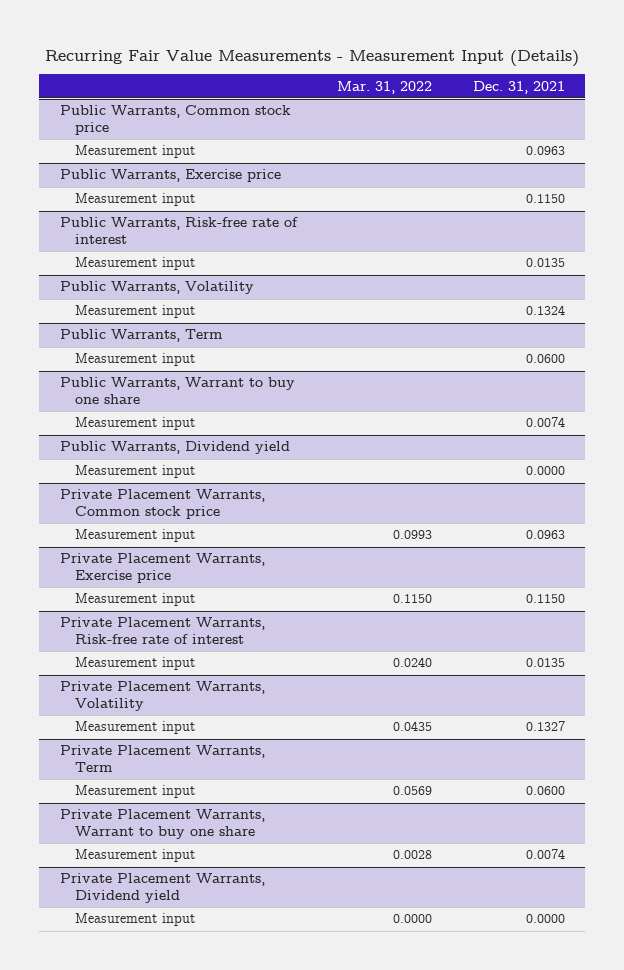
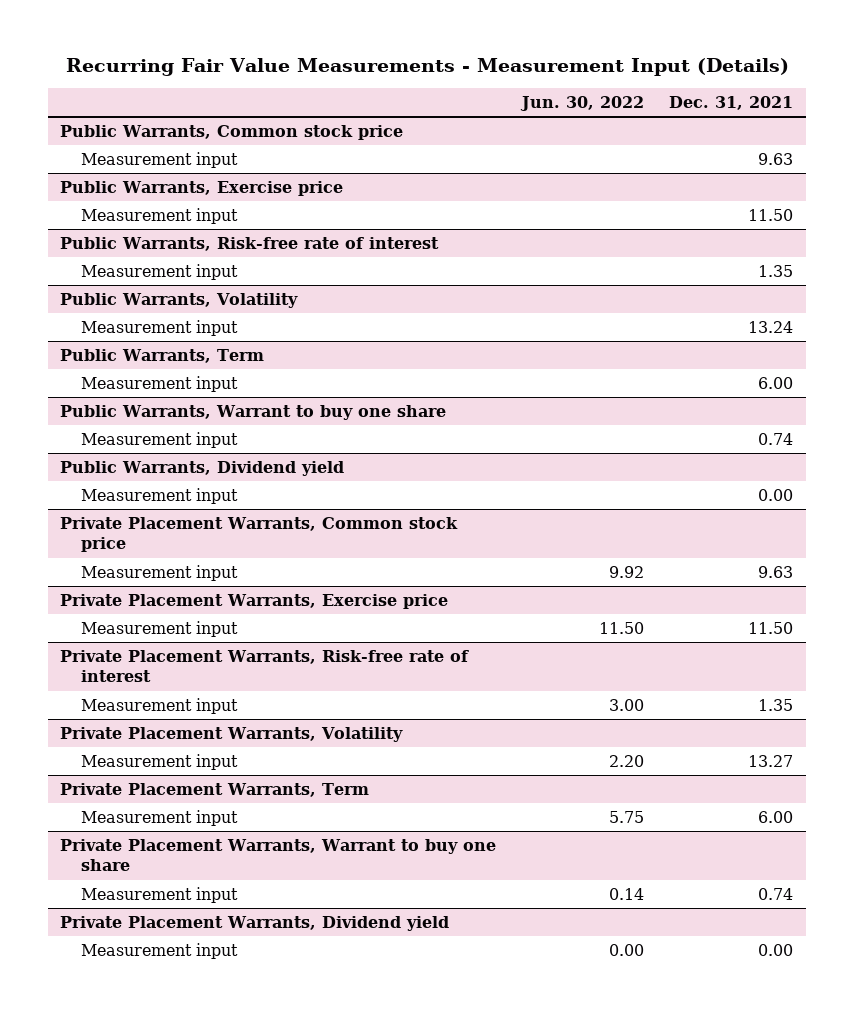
[337,80,433,94] Mar. 31, 2022 -> none
none -> [519,96,644,112] Jun. 30, 2022
[525,146,565,156] 0.0963 -> [757,152,793,165] 9.63
[525,194,565,204] 0.1150 -> [747,208,793,221] 11.50
[525,258,565,268] 0.0135 -> [757,264,793,277] 1.35
[525,305,565,316] 0.1324 -> [747,320,793,333] 13.24
[525,354,565,364] 0.0600 -> [757,376,793,389] 6.00
[525,417,565,428] 0.0074 -> [757,432,793,445] 0.74
[525,466,565,476] 0.0000 -> [757,488,793,501] 0.00
[525,530,565,540] 0.0963 -> [757,565,793,578] 9.63
[525,594,565,604] 0.1150 -> [747,621,793,634] 11.50
[525,658,565,668] 0.0135 -> [757,698,793,711] 1.35
[525,721,565,732] 0.1327 -> [747,754,793,767] 13.27
[525,786,565,796] 0.0600 -> [757,810,793,823] 6.00
[525,849,565,860] 0.0074 -> [757,887,793,900] 0.74
[525,914,565,924] 0.0000 -> [757,943,793,956] 0.00

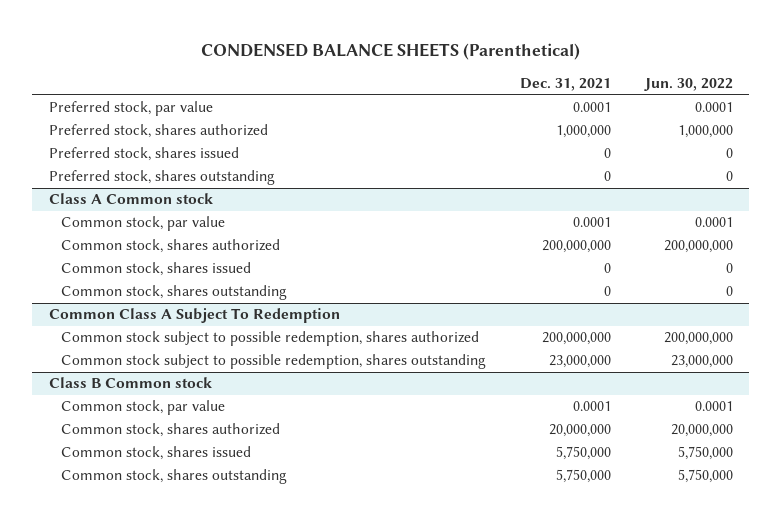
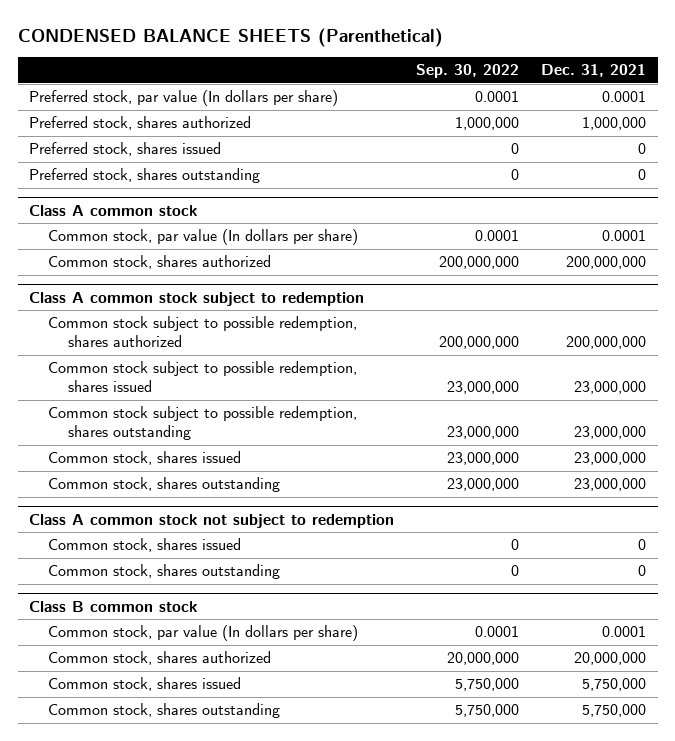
[643,78,733,92] Jun. 30, 2022 -> none
none -> [416,64,520,79] Sep. 30, 2022
[49,101,214,117] Preferred stock, par value -> [28,90,338,107] Preferred stock, par value (In dollars per share)
[49,193,214,205] Class A Common stock -> [28,204,197,216] Class A common stock
[61,216,226,232] Common stock, par value -> [48,229,359,246] Common stock, par value (In dollars per share)
[61,262,252,277] Common stock, shares issued -> none
[61,285,288,301] Common stock, shares outstanding -> none
[49,308,341,324] Common Class A Subject To Redemption -> [28,291,364,306] Class A common stock subject to redemption
none -> [48,361,358,393] Common stock subject to possible redemption, shares issued
none -> [48,451,242,466] Common stock, shares issued
none -> [48,477,281,493] Common stock, shares outstanding
none -> [28,513,394,528] Class A common stock not subject to redemption
none -> [48,538,242,553] Common stock, shares issued
none -> [48,564,281,580] Common stock, shares outstanding
[49,377,213,389] Class B Common stock -> [28,600,197,612] Class B common stock
[61,400,226,416] Common stock, par value -> [48,625,359,642] Common stock, par value (In dollars per share)

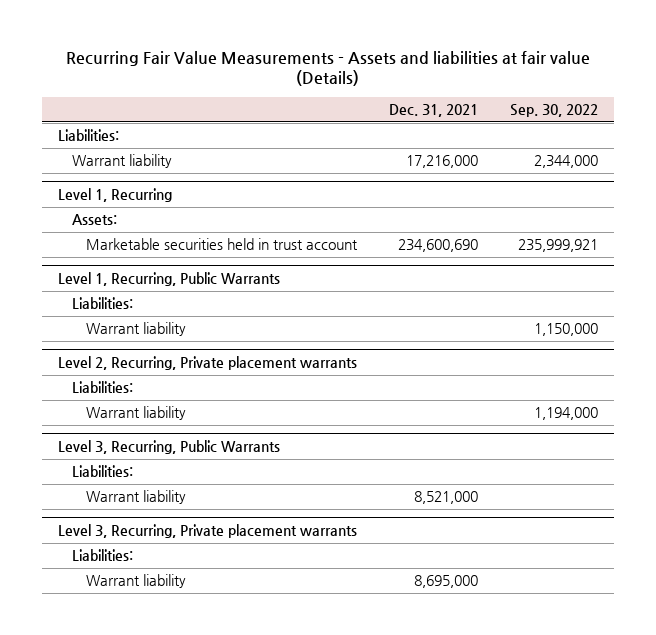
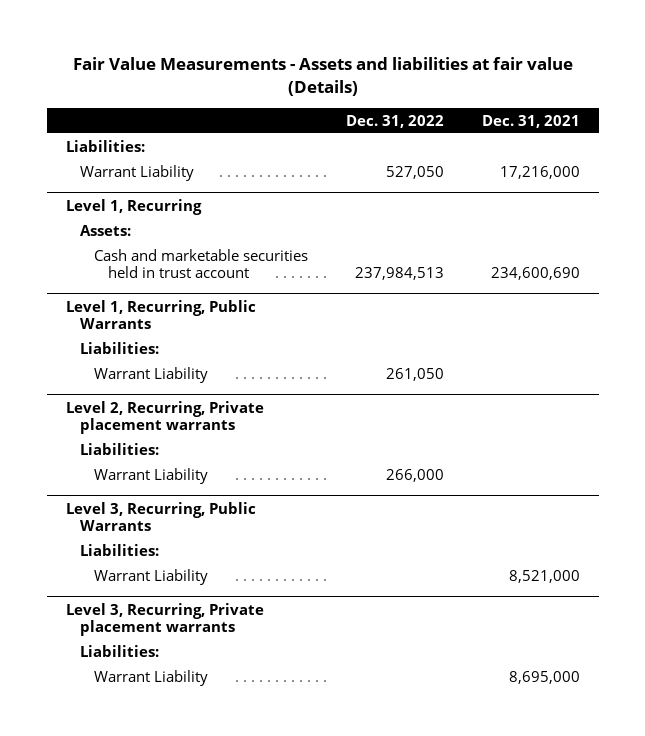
[65,50,590,87] Recurring Fair Value Measurements - Assets and liabilities at fair value (Details) -> [72,56,573,97] Fair Value Measurements - Assets and liabilities at fair value (Details)
[509,103,598,117] Sep. 30, 2022 -> none
none -> [345,114,444,128] Dec. 31, 2022
[72,154,173,169] Warrant liability -> [80,164,195,181] Warrant Liability
[86,238,359,251] Marketable securities held in trust account -> [94,248,309,279] Cash and marketable securities held in trust account
[86,322,187,337] Warrant liability -> [94,366,209,383] Warrant Liability
[86,406,187,421] Warrant liability -> [94,467,209,484] Warrant Liability
[86,490,187,505] Warrant liability -> [94,568,209,585] Warrant Liability
[86,574,187,589] Warrant liability -> [94,669,209,686] Warrant Liability

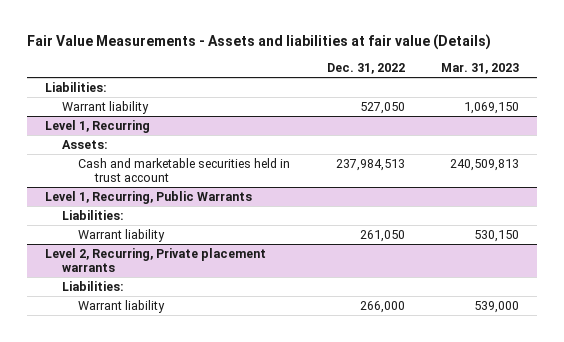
[481,114,580,128] Dec. 31, 2021 -> none
none -> [441,63,520,75] Mar. 31, 2023
[80,164,195,181] Warrant Liability -> [61,100,149,114] Warrant liability
[94,366,209,383] Warrant Liability -> [78,228,166,242] Warrant liability
[65,501,256,532] Level 3, Recurring, Public Warrants -> none
[80,543,160,556] Liabilities: -> none
[94,568,209,585] Warrant Liability -> none
[65,602,264,637] Level 3, Recurring, Private placement warrants -> none
[80,644,160,657] Liabilities: -> none
[94,669,209,686] Warrant Liability -> none
[94,467,209,484] Warrant Liability -> [78,299,166,313] Warrant liability

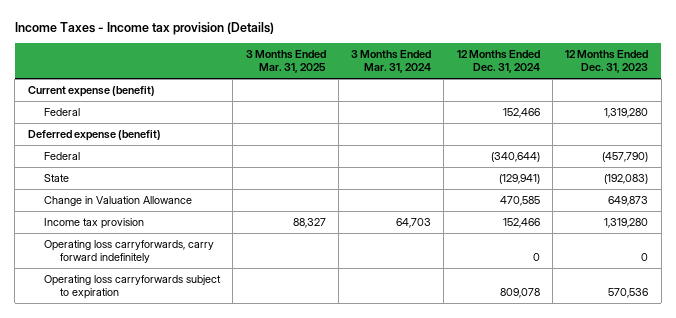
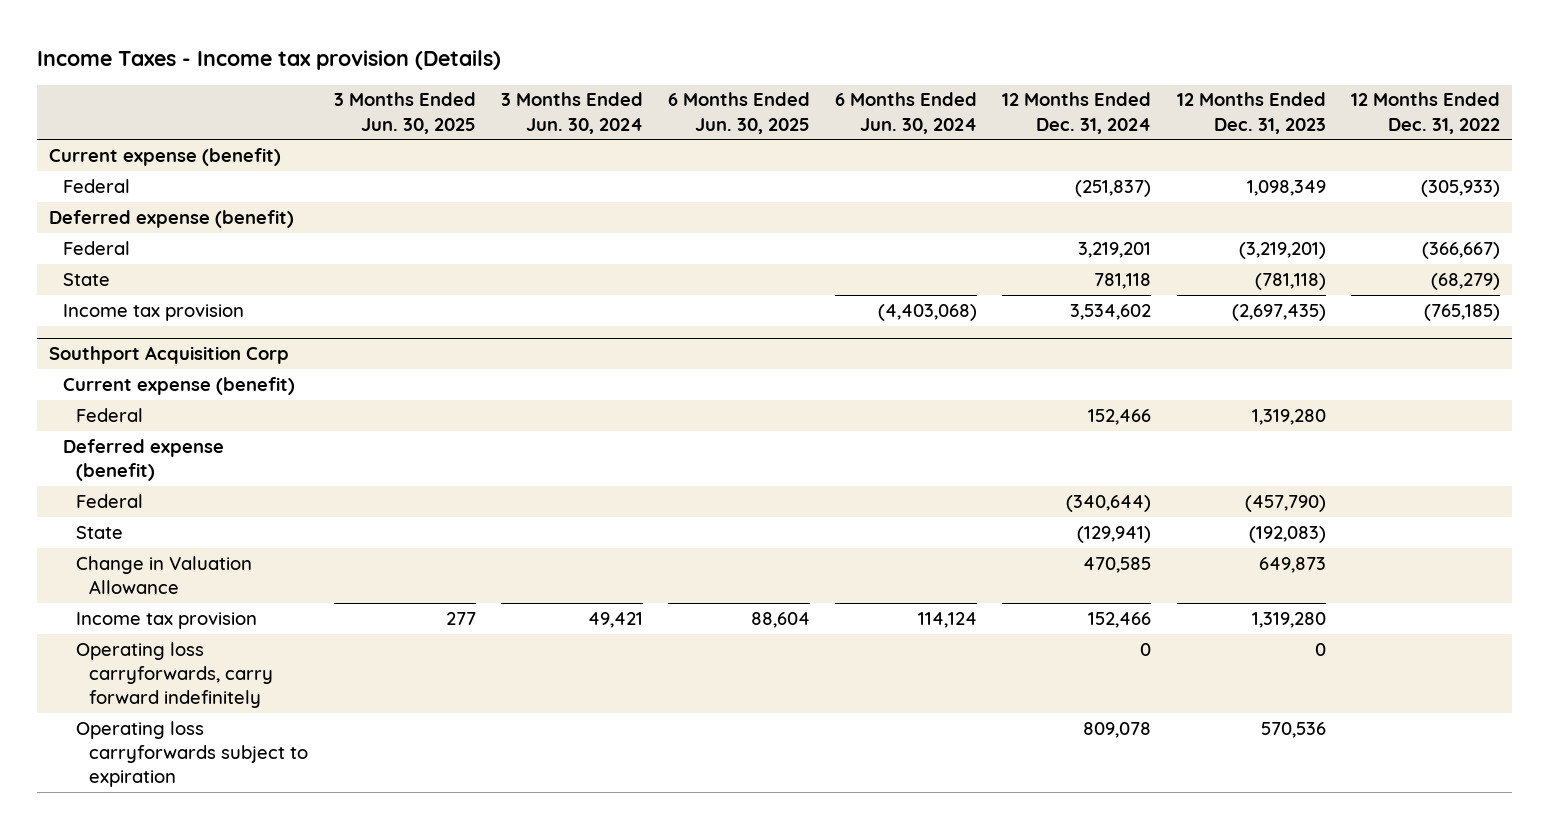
[245,50,326,74] 3 Months Ended Mar. 31, 2025 -> none
[351,50,432,74] 3 Months Ended Mar. 31, 2024 -> none
none -> [333,92,476,134] 3 Months Ended Jun. 30, 2025
none -> [500,92,643,134] 3 Months Ended Jun. 30, 2024
none -> [667,92,810,134] 6 Months Ended Jun. 30, 2025
none -> [835,92,978,134] 6 Months Ended Jun. 30, 2024
none -> [1350,92,1500,134] 12 Months Ended Dec. 31, 2022
none -> [62,178,130,193] Federal
none -> [49,209,295,228] Deferred expense (benefit)
none -> [62,240,130,255] Federal
none -> [62,272,110,286] State
none -> [62,303,244,321] Income tax provision
none -> [49,346,290,365] Southport Acquisition Corp
none -> [62,376,295,395] Current expense (benefit)

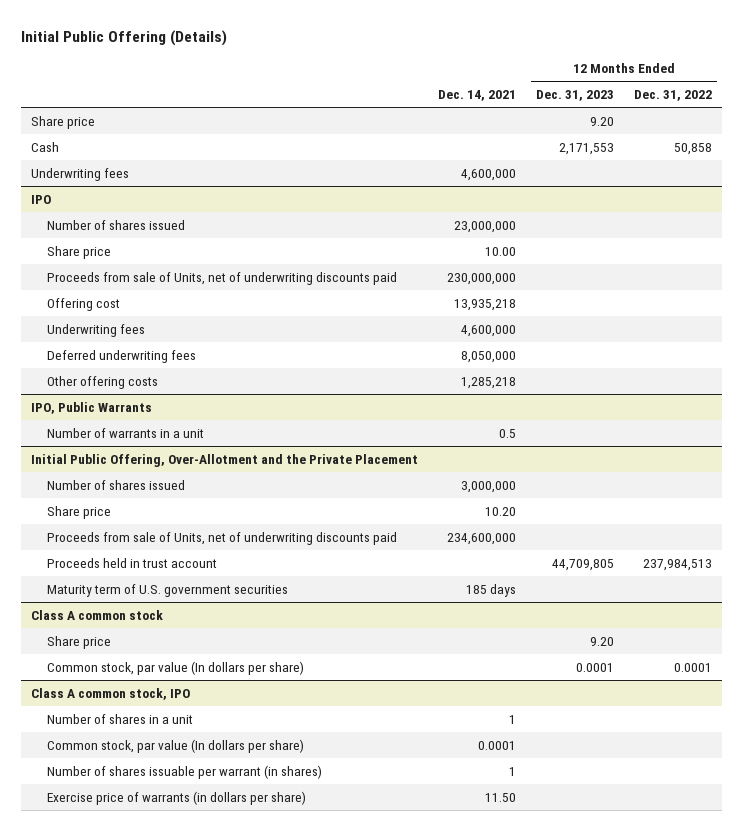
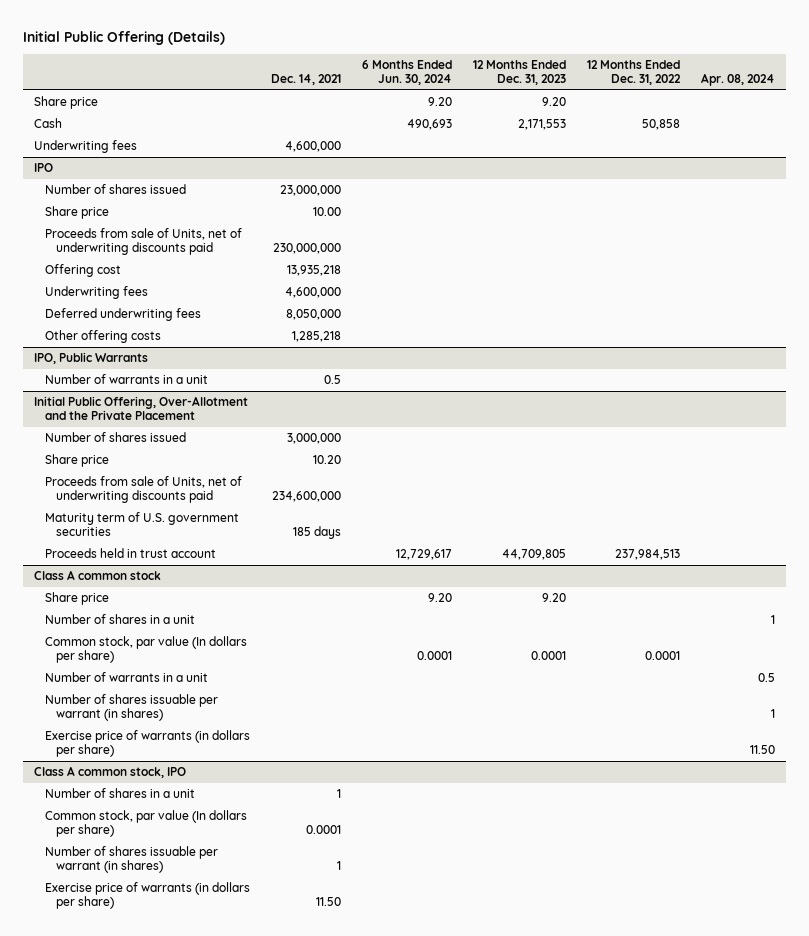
none -> [361,60,452,85] 6 Months Ended Jun. 30, 2024
none -> [700,72,775,86] Apr. 08, 2024
[46,557,217,568] Proceeds held in trust account -> [44,548,216,559] Proceeds held in trust account
none -> [44,614,195,625] Number of shares in a unit
none -> [44,672,208,683] Number of warrants in a unit
none -> [44,694,218,722] Number of shares issuable per warrant (in shares)
none -> [44,730,250,758] Exercise price of warrants (in dollars per share)

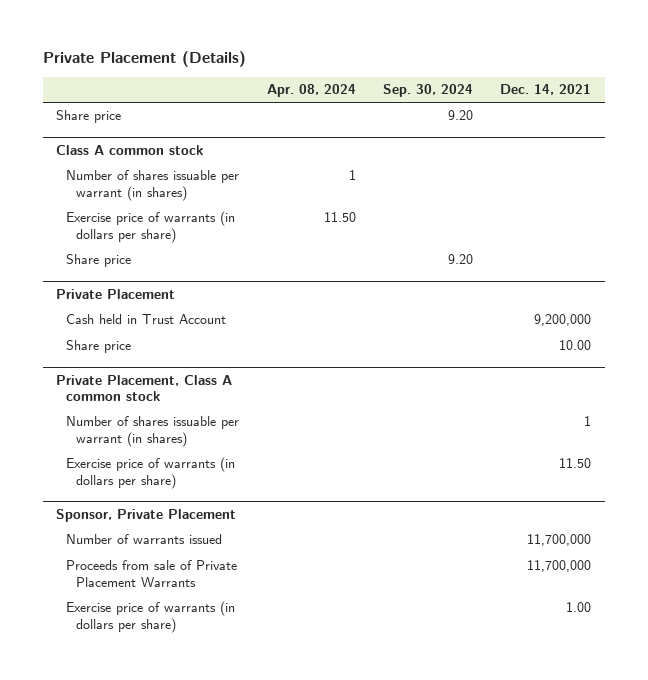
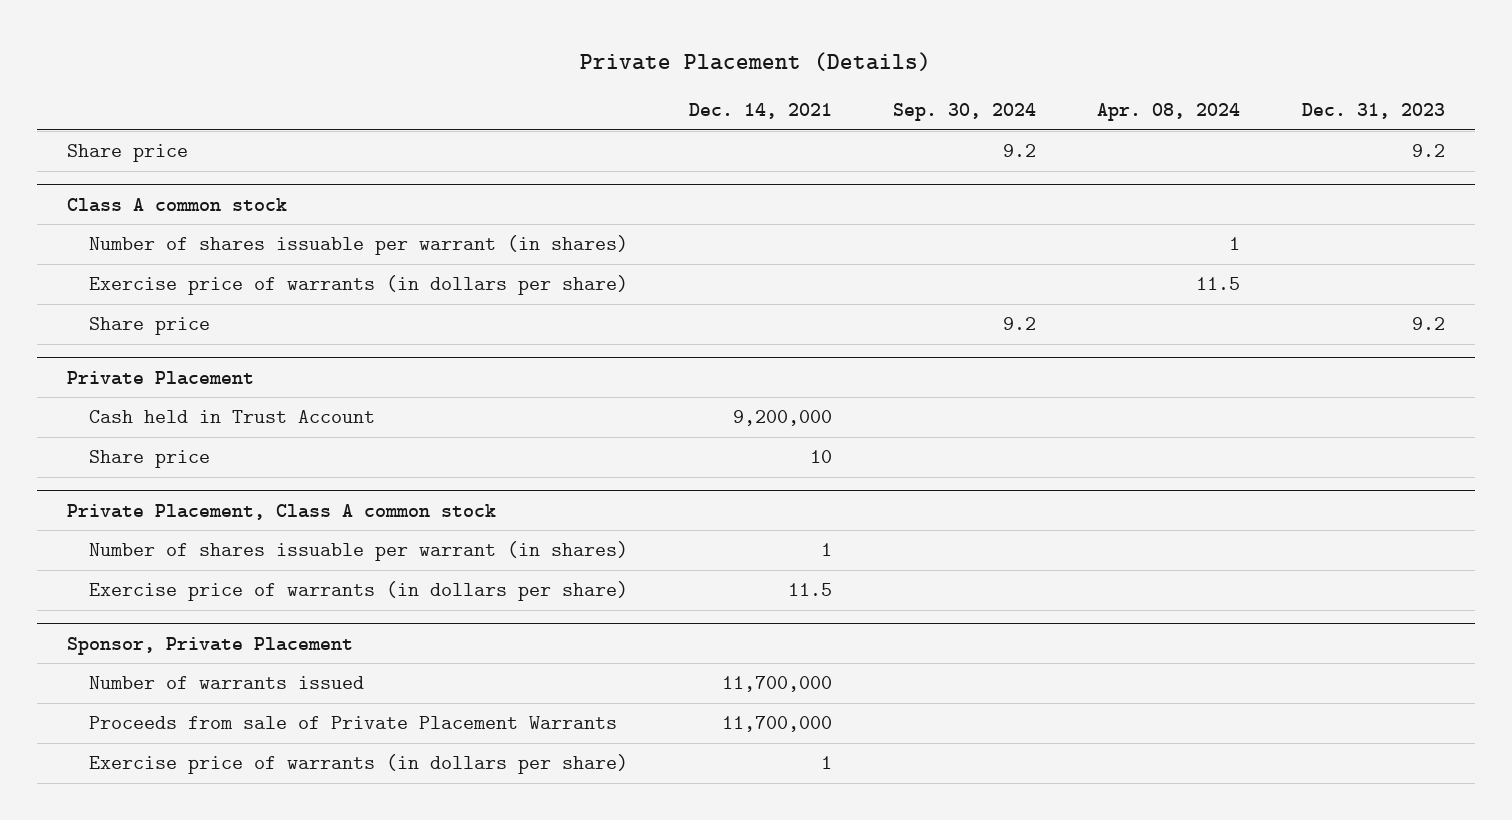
none -> [1301,103,1445,120] Dec. 31, 2023
[447,110,473,121] 9.20 -> [1003,144,1037,158] 9.2
[323,212,356,223] 11.50 -> [1196,277,1241,291] 11.5
[447,254,473,265] 9.20 -> [1003,317,1037,331] 9.2
[559,340,592,351] 10.00 -> [810,450,833,464] 10
[559,458,592,469] 11.50 -> [788,583,833,597] 11.5
[566,602,592,613] 1.00 -> [821,756,833,770] 1

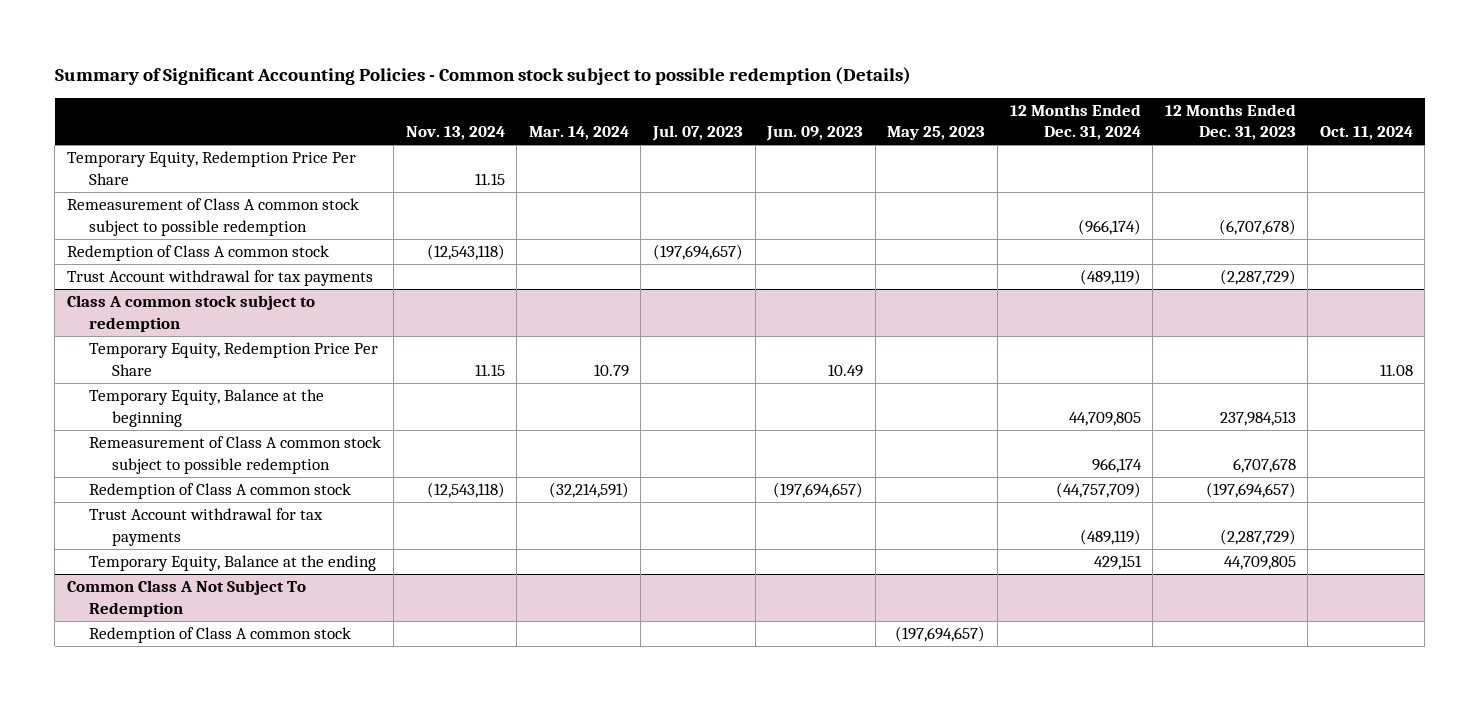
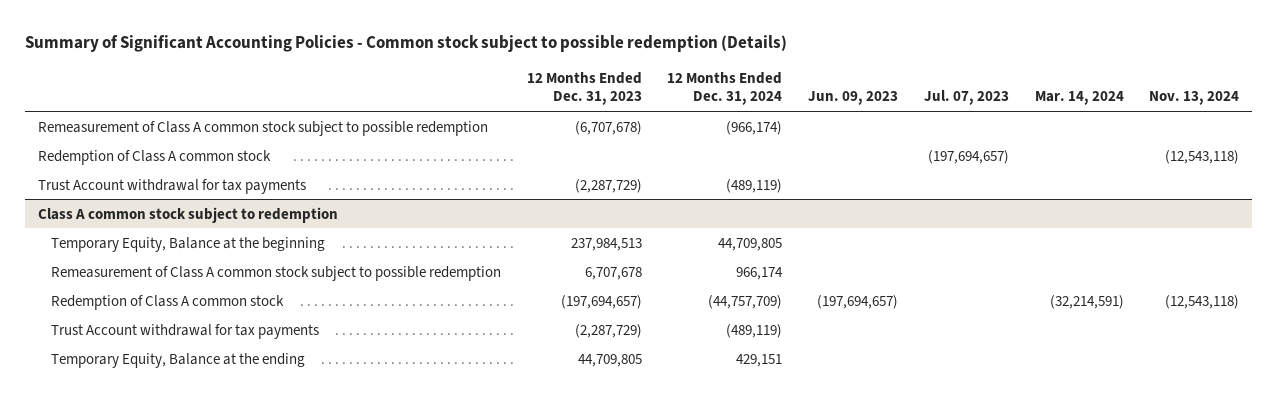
[887,126,986,141] May 25, 2023 -> none
[1319,126,1413,141] Oct. 11, 2024 -> none
[66,151,356,185] Temporary Equity, Redemption Price Per Share -> none
[89,342,379,376] Temporary Equity, Redemption Price Per Share -> none
[66,580,306,617] Common Class A Not Subject To Redemption -> none
[89,627,352,644] Redemption of Class A common stock -> none

